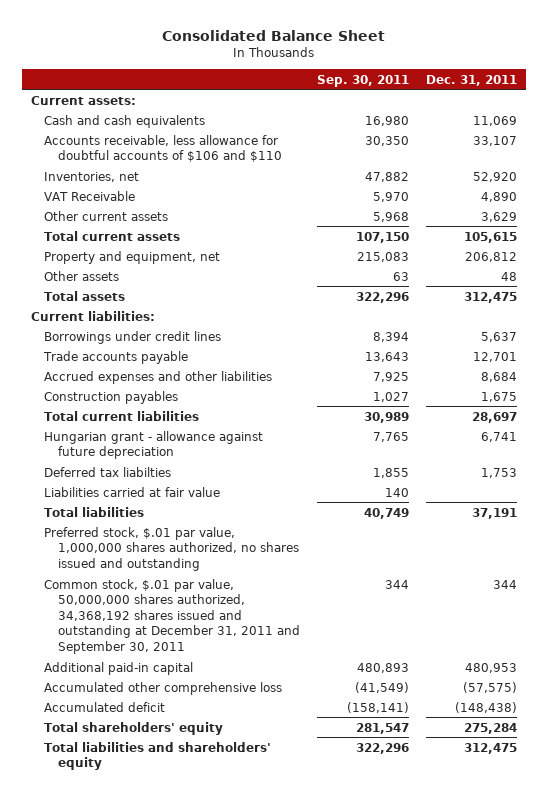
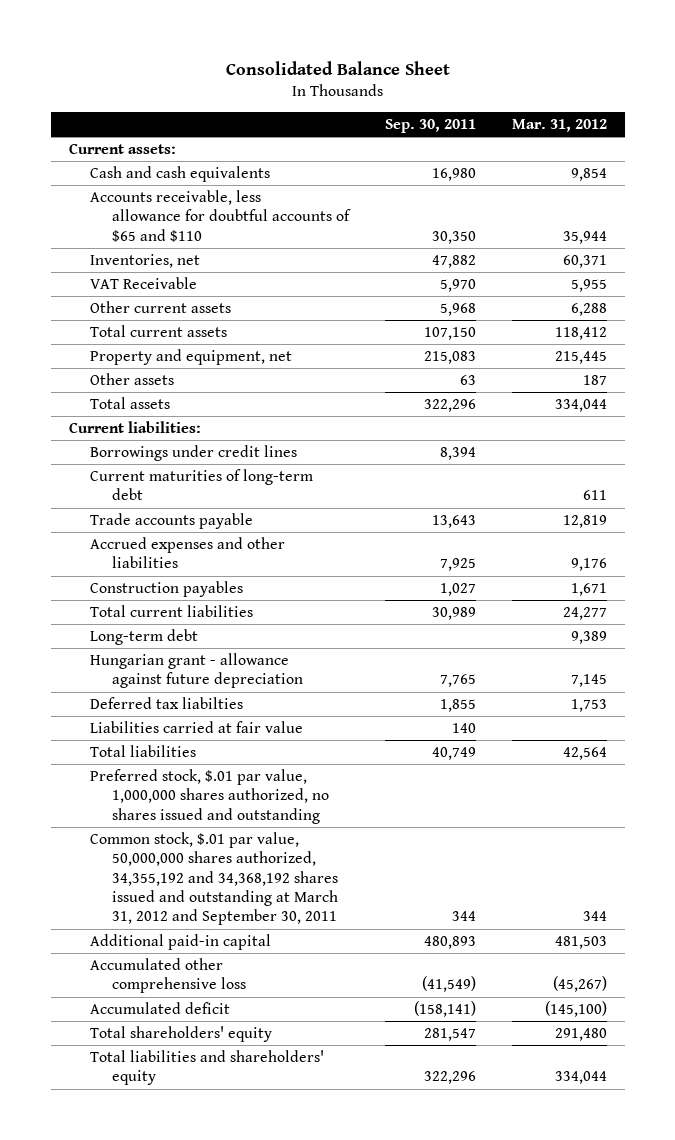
[425,74,517,86] Dec. 31, 2011 -> none
none -> [511,118,607,132] Mar. 31, 2012
[44,134,282,163] Accounts receivable, less allowance for doubtful accounts of $106 and $110 -> [90,190,352,242] Accounts receivable, less allowance for doubtful accounts of $65 and $110
none -> [90,469,314,501] Current maturities of long-term debt
none -> [90,629,199,646] Long-term debt
[44,578,300,655] Common stock, $.01 par value, 50,000,000 shares authorized, 34,368,192 shares issued and outstanding at December 31, 2011 and September 30, 2011 -> [90,832,339,926] Common stock, $.01 par value, 50,000,000 shares authorized, 34,355,192 and 34,368,192 shares issued and outstanding at March 31, 2012 and September 30, 2011

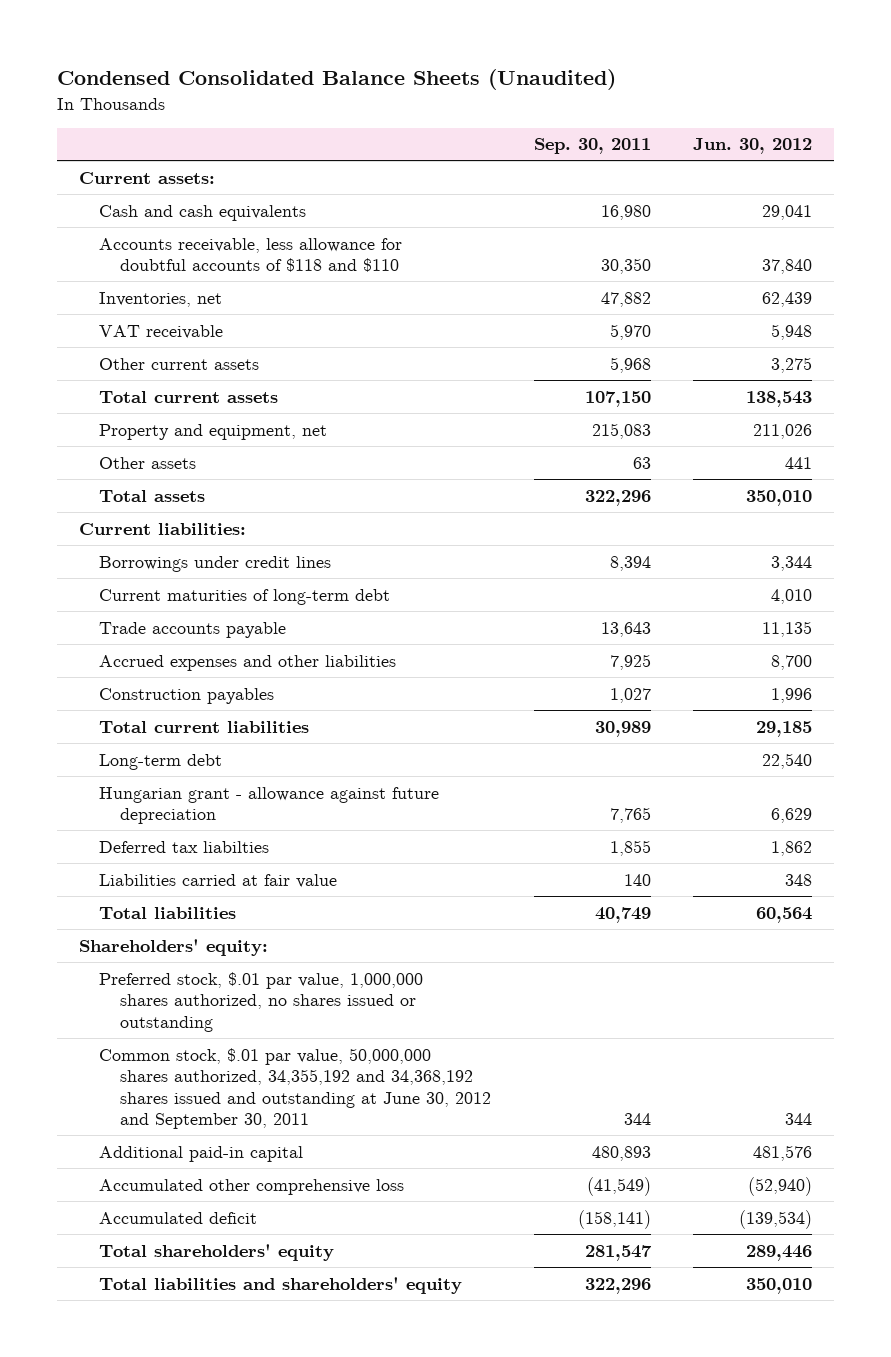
[225,60,450,75] Consolidated Balance Sheet -> [57,69,617,91] Condensed Consolidated Balance Sheets (Unaudited)
[511,118,607,132] Mar. 31, 2012 -> none
none -> [693,138,813,155] Jun. 30, 2012
[90,190,352,242] Accounts receivable, less allowance for doubtful accounts of $65 and $110 -> [99,237,403,273] Accounts receivable, less allowance for doubtful accounts of $118 and $110
[90,277,198,290] VAT Receivable -> [99,324,224,339] VAT receivable
none -> [78,938,268,956] Shareholders' equity:
[90,769,330,824] Preferred stock, $.01 par value, 1,000,000 shares authorized, no shares issued and outstanding -> [99,971,424,1032] Preferred stock, $.01 par value, 1,000,000 shares authorized, no shares issued or outstanding
[90,832,339,926] Common stock, $.01 par value, 50,000,000 shares authorized, 34,355,192 and 34,368,192 shares issued and outstanding at March 31, 2012 and September 30, 2011 -> [99,1047,492,1130] Common stock, $.01 par value, 50,000,000 shares authorized, 34,355,192 and 34,368,192 shares issued and outstanding at June 30, 2012 and September 30, 2011

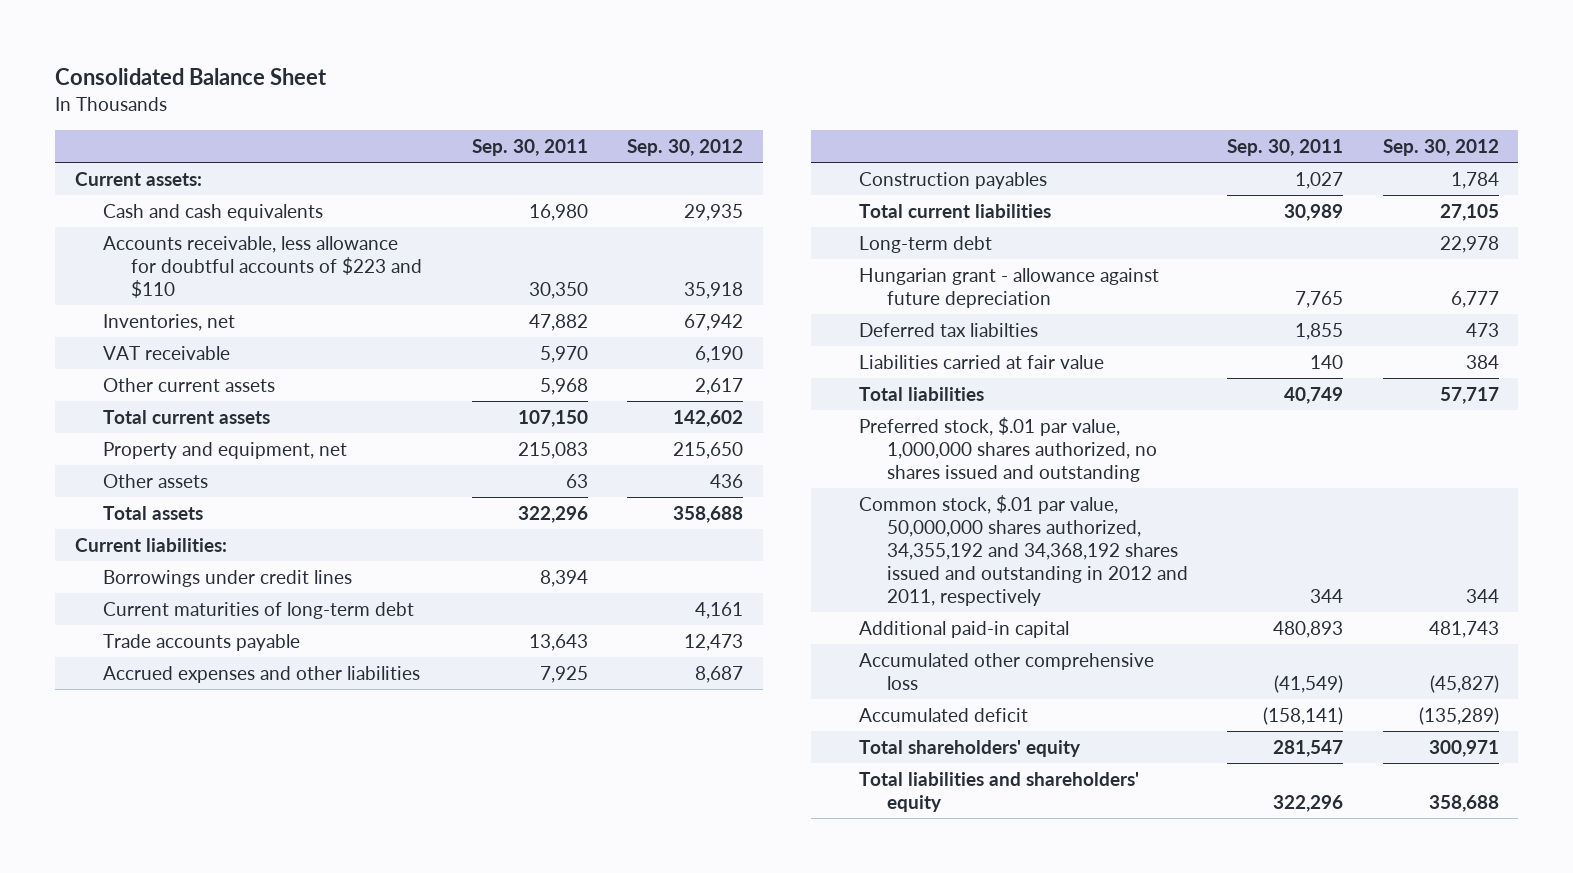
[57,69,617,91] Condensed Consolidated Balance Sheets (Unaudited) -> [55,67,328,85] Consolidated Balance Sheet
[693,138,813,155] Jun. 30, 2012 -> none
none -> [627,139,744,157] Sep. 30, 2012
[99,237,403,273] Accounts receivable, less allowance for doubtful accounts of $118 and $110 -> [103,235,423,298] Accounts receivable, less allowance for doubtful accounts of $223 and $110
[78,938,268,956] Shareholders' equity: -> none
[99,971,424,1032] Preferred stock, $.01 par value, 1,000,000 shares authorized, no shares issued or outstanding -> [858,416,1158,482] Preferred stock, $.01 par value, 1,000,000 shares authorized, no shares issued and outstanding
[99,1047,492,1130] Common stock, $.01 par value, 50,000,000 shares authorized, 34,355,192 and 34,368,192 shares issued and outstanding at June 30, 2012 and September 30, 2011 -> [858,494,1189,606] Common stock, $.01 par value, 50,000,000 shares authorized, 34,355,192 and 34,368,192 shares issued and outstanding in 2012 and 2011, respectively

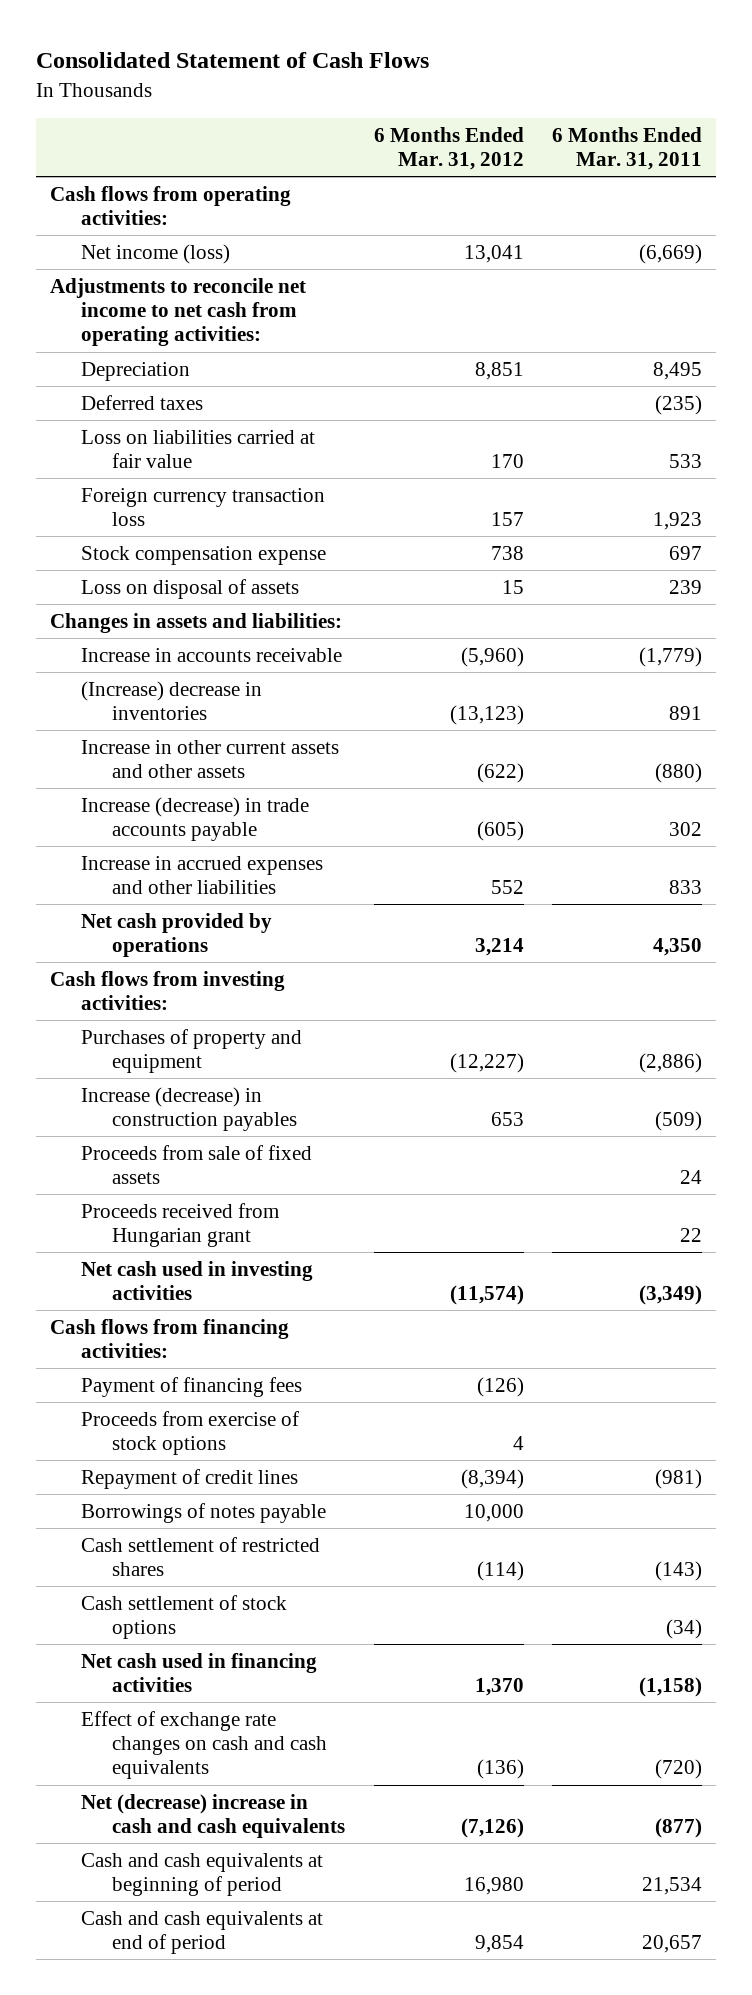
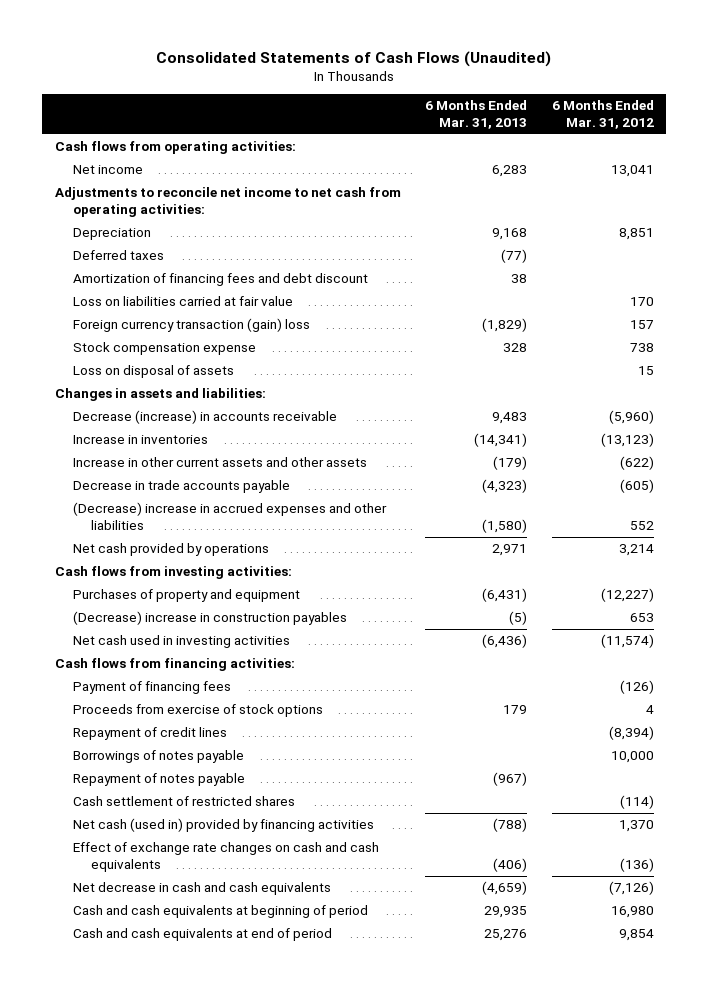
[35,52,429,69] Consolidated Statement of Cash Flows -> [156,50,552,67] Consolidated Statements of Cash Flows (Unaudited)
[551,126,702,170] 6 Months Ended Mar. 31, 2011 -> none
none -> [425,100,528,130] 6 Months Ended Mar. 31, 2013
[81,243,231,264] Net income (loss) -> [72,165,143,175] Net income
none -> [72,273,368,287] Amortization of financing fees and debt discount
[81,487,326,527] Foreign currency transaction loss -> [72,318,310,333] Foreign currency transaction (gain) loss
[81,647,343,662] Increase in accounts receivable -> [72,410,337,425] Decrease (increase) in accounts receivable
[81,680,263,721] (Increase) decrease in inventories -> [72,435,208,445] Increase in inventories
[81,796,310,842] Increase (decrease) in trade accounts payable -> [72,480,290,494] Decrease in trade accounts payable
[81,855,324,895] Increase in accrued expenses and other liabilities -> [72,502,387,530] (Decrease) increase in accrued expenses and other liabilities
[81,1144,313,1185] Proceeds from sale of fixed assets -> none
[81,1202,280,1248] Proceeds received from Hungarian grant -> none
[81,1086,298,1132] Increase (decrease) in construction payables -> [72,611,347,626] (Decrease) increase in construction payables
none -> [72,773,245,787] Repayment of notes payable
[81,1594,288,1640] Cash settlement of stock options -> none
[81,1652,318,1693] Net cash used in financing activities -> [72,818,374,833] Net cash (used in) provided by financing activities
[81,1793,346,1839] Net (decrease) increase in cash and cash equivalents -> [72,882,331,896] Net decrease in cash and cash equivalents

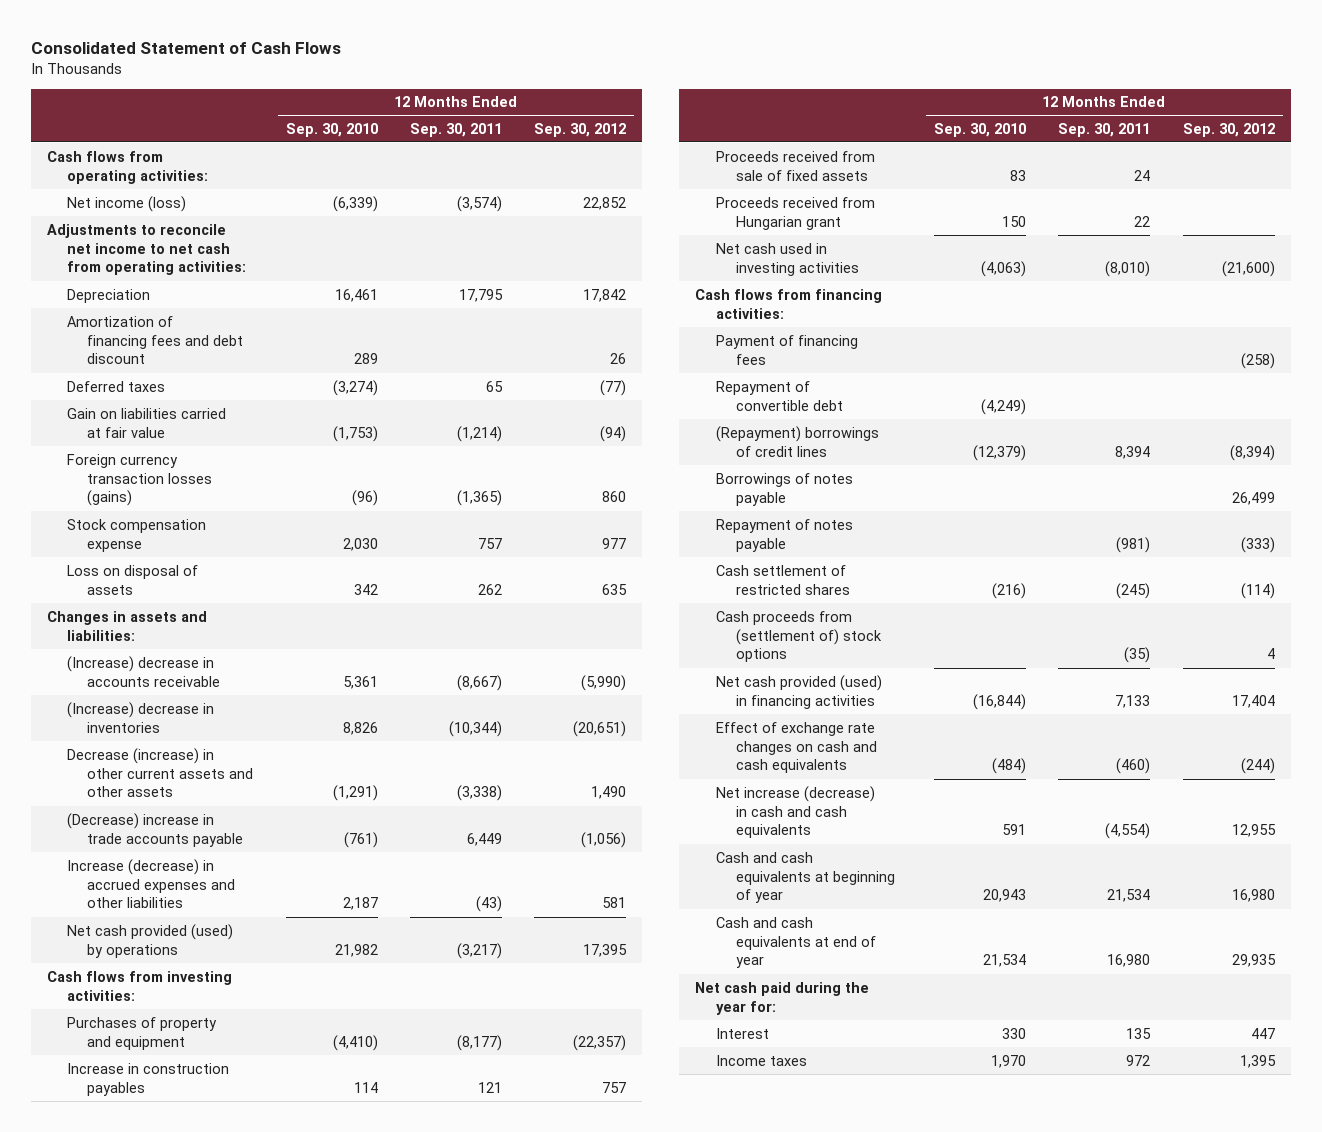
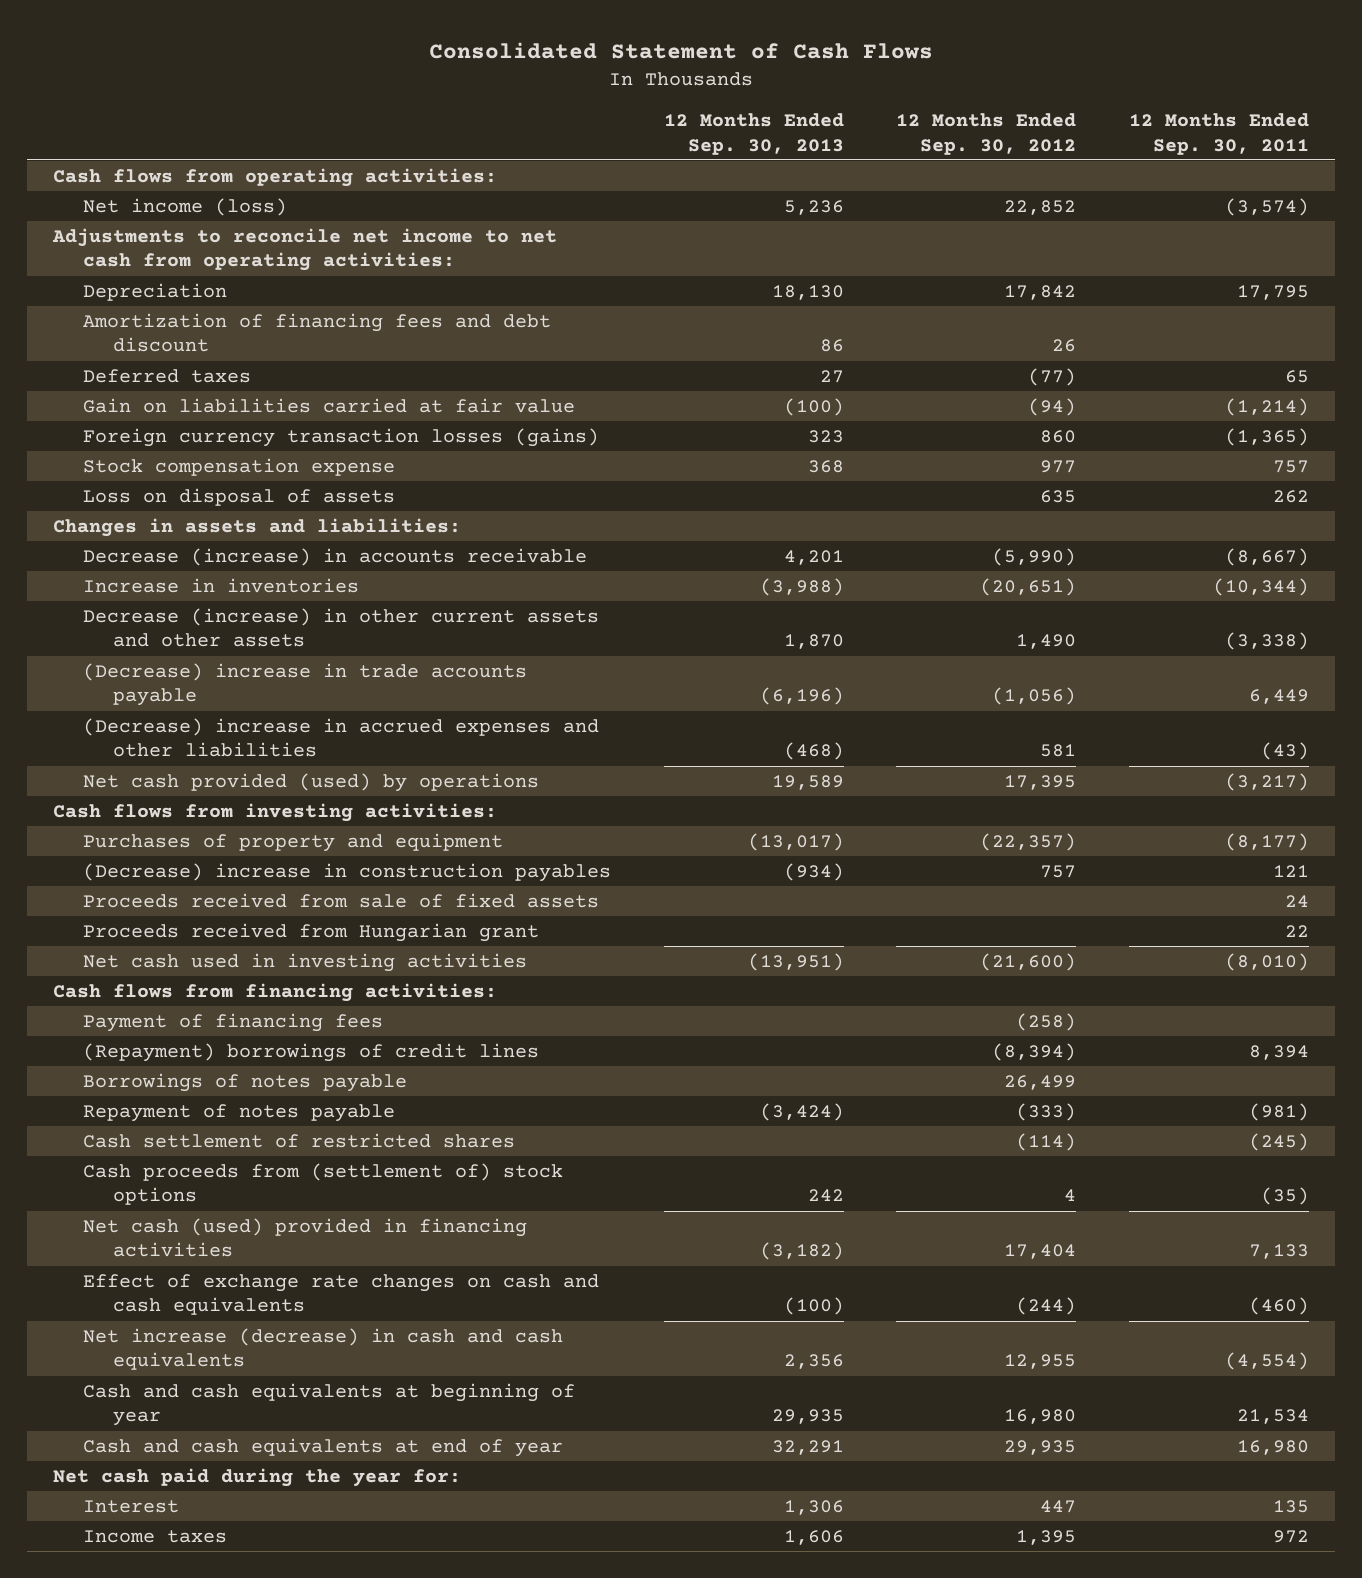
[285,122,378,137] Sep. 30, 2010 -> none
none -> [663,113,844,155] 12 Months Ended Sep. 30, 2013
[67,655,221,687] (Increase) decrease in accounts receivable -> [83,547,588,566] Decrease (increase) in accounts receivable
[67,701,215,733] (Increase) decrease in inventories -> [83,577,360,593] Increase in inventories
[67,858,236,909] Increase (decrease) in accrued expenses and other liabilities -> [83,717,600,758] (Decrease) increase in accrued expenses and other liabilities
[67,1062,230,1096] Increase in construction payables -> [83,862,612,882] (Decrease) increase in construction payables
[715,380,843,411] Repayment of convertible debt -> none
[715,674,882,709] Net cash provided (used) in financing activities -> [83,1217,528,1258] Net cash (used) provided in financing activities

